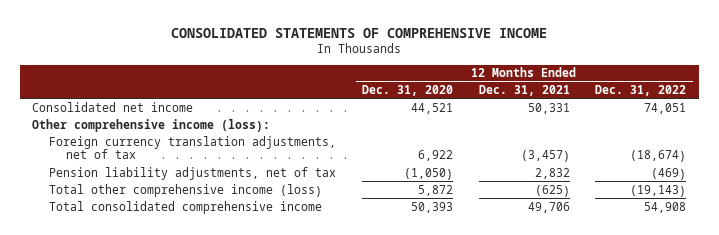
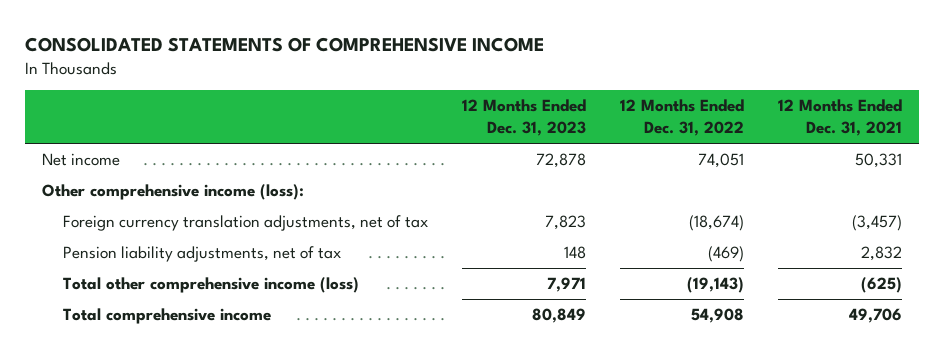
[362,84,454,96] Dec. 31, 2020 -> none
none -> [462,99,587,137] 12 Months Ended Dec. 31, 2023
[32,101,194,112] Consolidated net income -> [41,153,120,167] Net income
[49,200,323,214] Total consolidated comprehensive income -> [63,308,272,325] Total comprehensive income

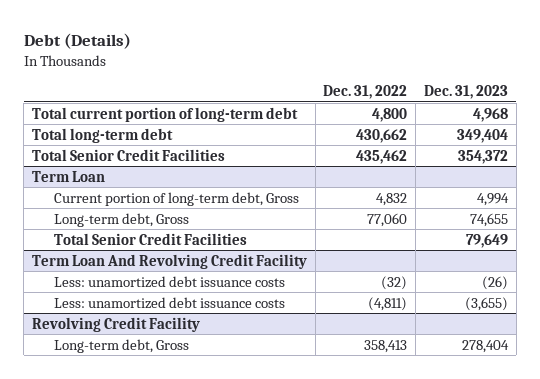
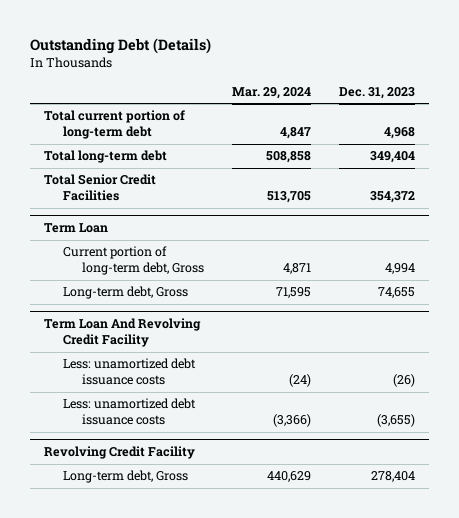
[23,33,131,50] Debt (Details) -> [29,37,211,54] Outstanding Debt (Details)
[323,85,408,100] Dec. 31, 2022 -> none
none -> [231,87,311,100] Mar. 29, 2024
[54,232,248,245] Total Senior Credit Facilities -> none

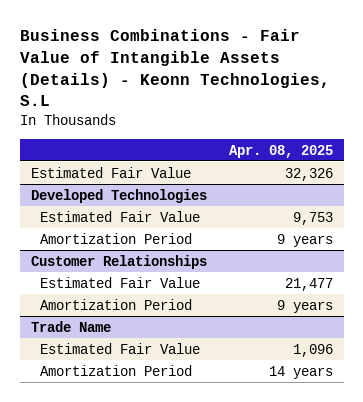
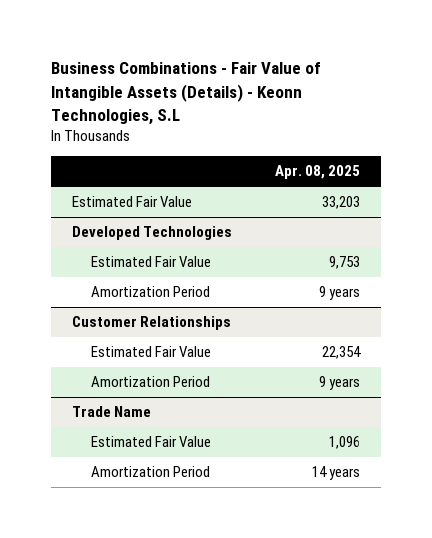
[284,167,333,181] 32,326 -> [321,196,360,210] 33,203
[284,277,333,291] 21,477 -> [321,346,361,360] 22,354

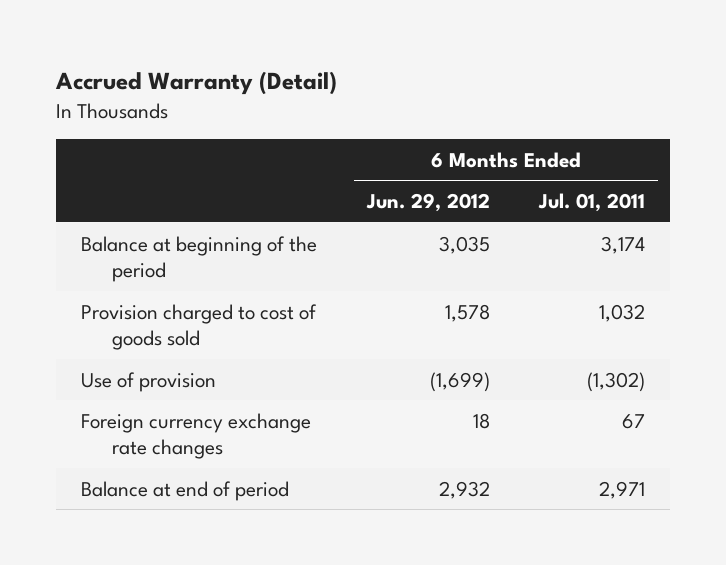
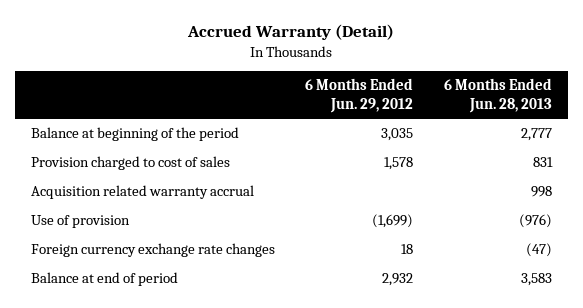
[538,192,646,212] Jul. 01, 2011 -> none
none -> [444,78,553,113] 6 Months Ended Jun. 28, 2013
[81,303,318,351] Provision charged to cost of goods sold -> [30,156,230,171] Provision charged to cost of sales
none -> [30,185,254,200] Acquisition related warranty accrual

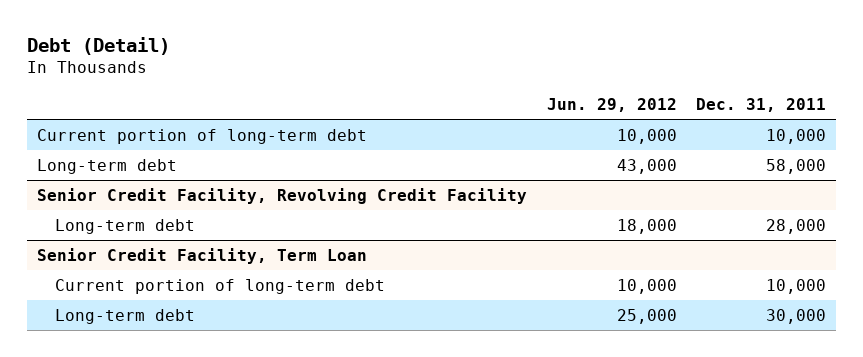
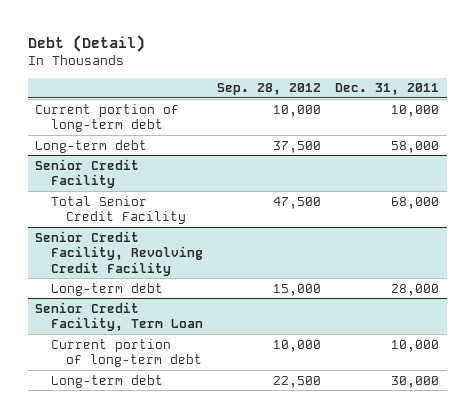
[546,98,677,113] Jun. 29, 2012 -> none
none -> [217,83,322,96] Sep. 28, 2012
none -> [35,158,140,189] Senior Credit Facility
none -> [50,195,187,225] Total Senior Credit Facility

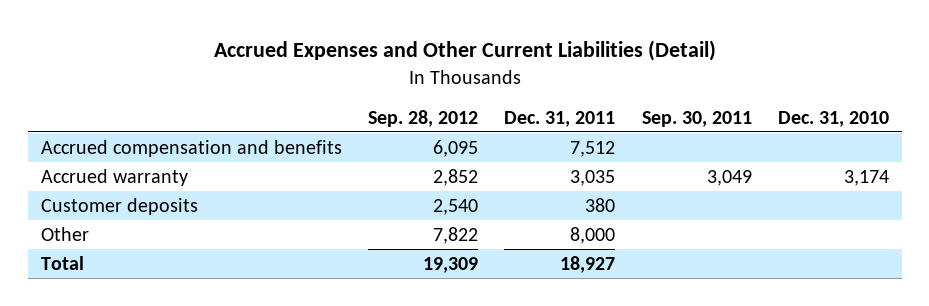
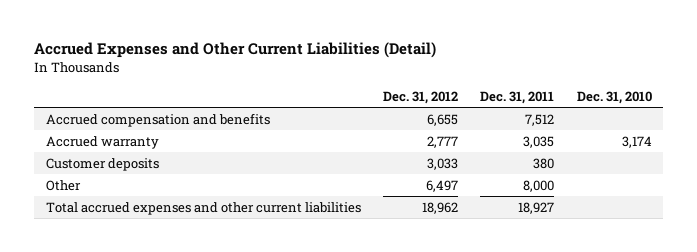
[367,109,478,127] Sep. 28, 2012 -> none
[641,110,752,127] Sep. 30, 2011 -> none
none -> [382,90,458,104] Dec. 31, 2012
[40,255,84,270] Total -> [45,201,361,215] Total accrued expenses and other current liabilities

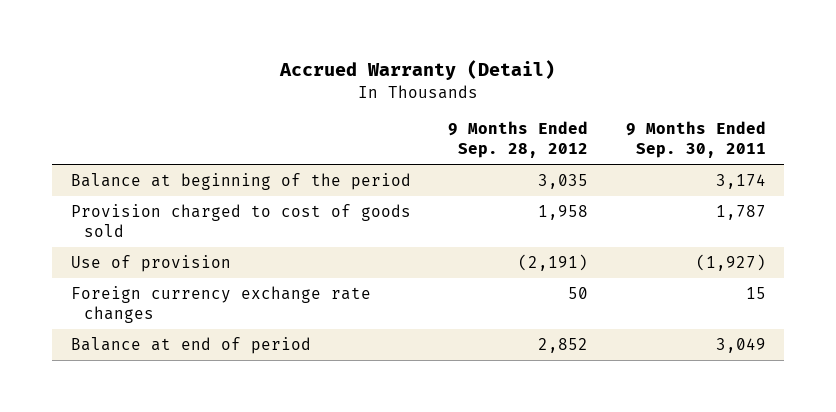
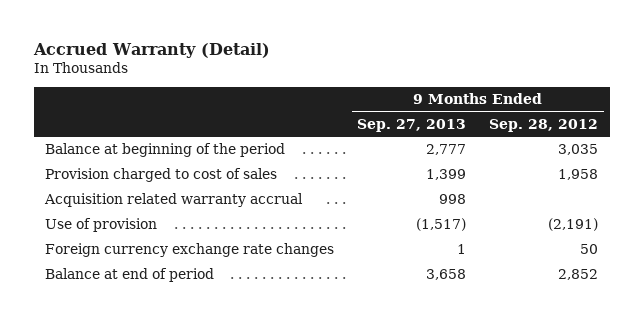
[625,121,766,159] 9 Months Ended Sep. 30, 2011 -> none
none -> [357,118,467,132] Sep. 27, 2013
[70,203,411,238] Provision charged to cost of goods sold -> [45,168,278,183] Provision charged to cost of sales
none -> [44,193,304,208] Acquisition related warranty accrual

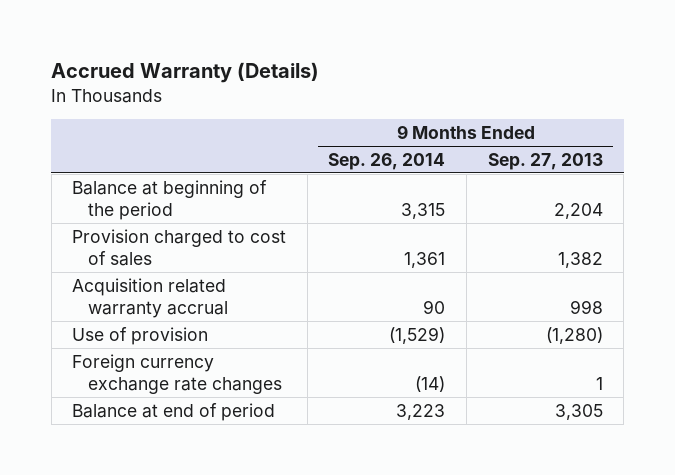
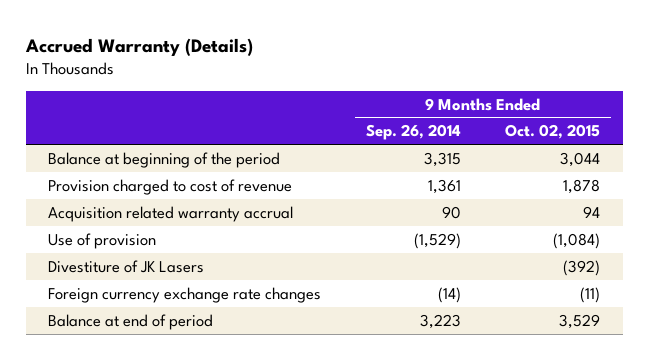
[487,152,603,170] Sep. 27, 2013 -> none
none -> [505,124,601,140] Oct. 02, 2015
[72,228,287,266] Provision charged to cost of sales -> [48,178,293,195] Provision charged to cost of revenue
none -> [48,259,205,273] Divestiture of JK Lasers

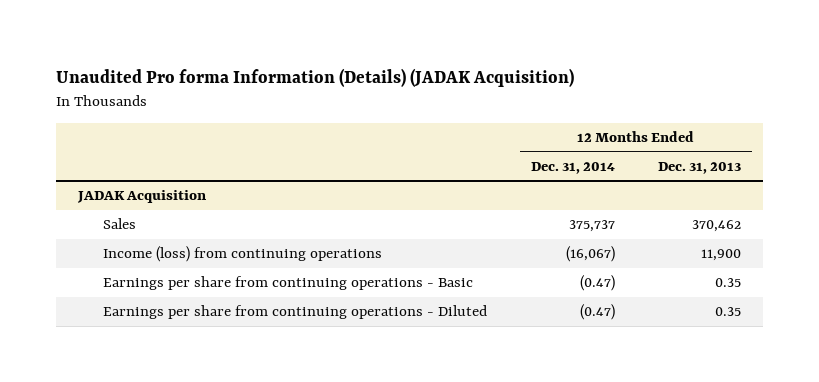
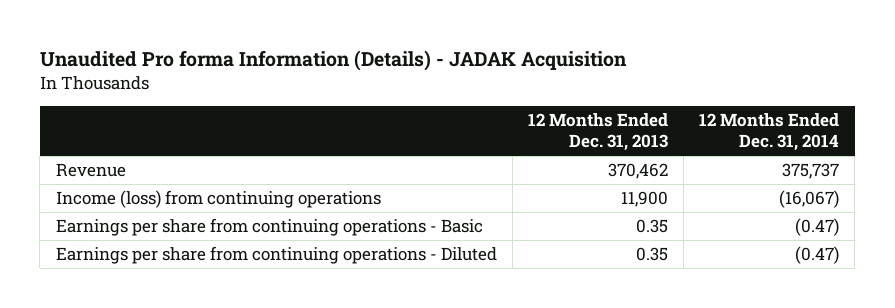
[55,67,574,87] Unaudited Pro forma Information (Details) (JADAK Acquisition) -> [39,50,627,72] Unaudited Pro forma Information (Details) - JADAK Acquisition
[76,190,206,204] JADAK Acquisition -> none
[103,218,137,230] Sales -> [55,162,126,177] Revenue

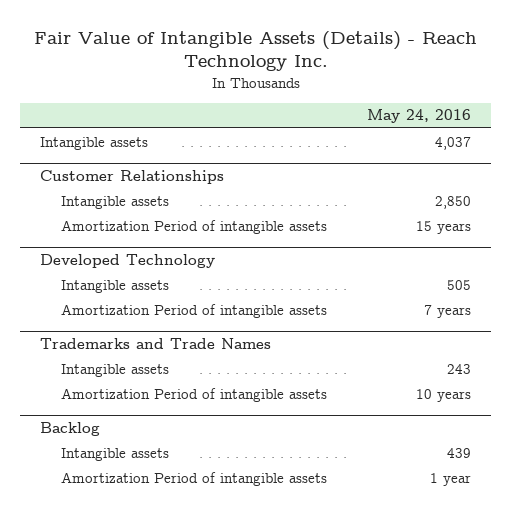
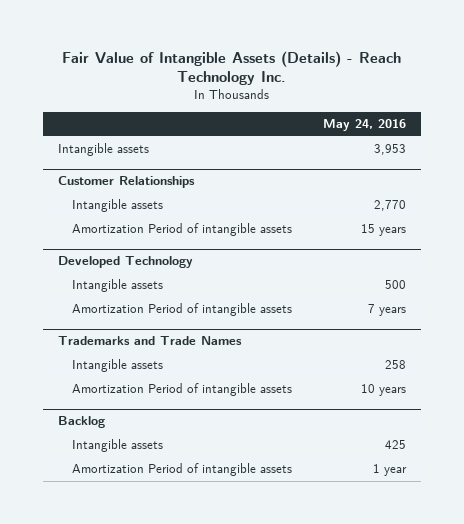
[435,136,472,150] 4,037 -> [373,144,406,156] 3,953
[435,195,472,209] 2,850 -> [373,200,406,212] 2,770
[447,279,472,290] 505 -> [384,280,406,290] 500
[447,363,472,374] 243 -> [384,360,406,370] 258
[447,447,472,458] 439 -> [384,440,406,450] 425

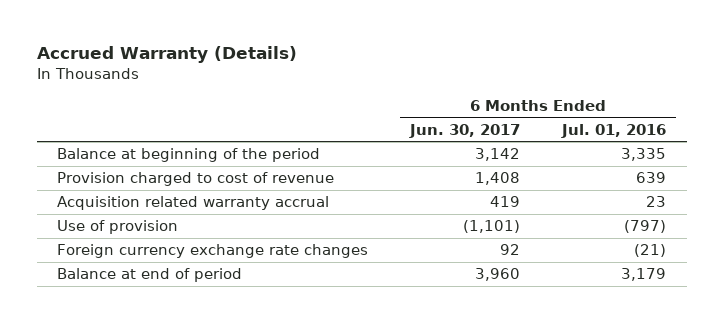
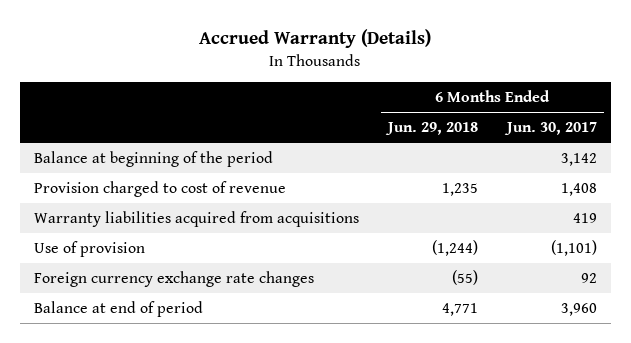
[560,123,666,138] Jul. 01, 2016 -> none
none -> [384,121,478,135] Jun. 29, 2018
[57,196,330,211] Acquisition related warranty accrual -> [34,210,360,227] Warranty liabilities acquired from acquisitions

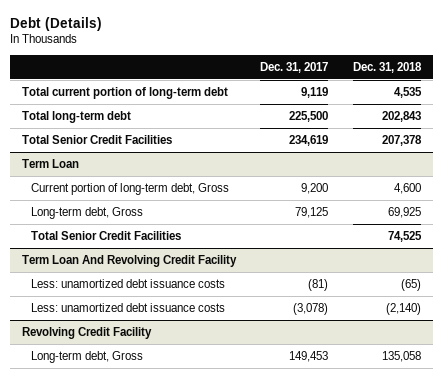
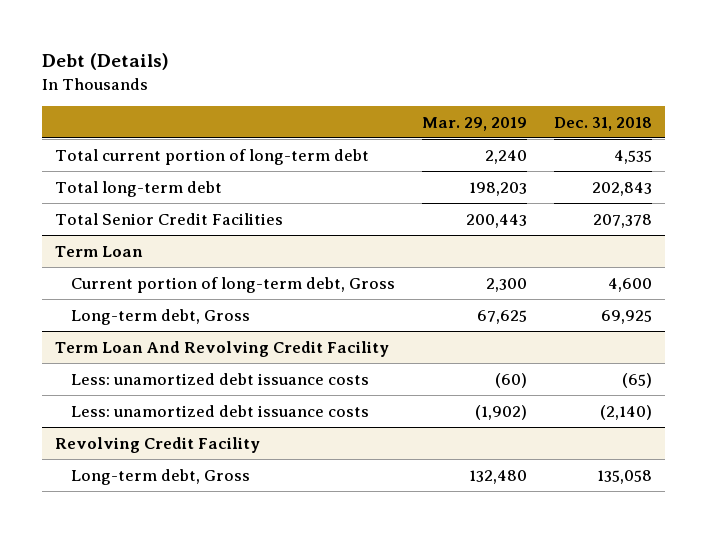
[260,61,329,73] Dec. 31, 2017 -> none
none -> [421,116,527,131] Mar. 29, 2019
[31,230,182,240] Total Senior Credit Facilities -> none

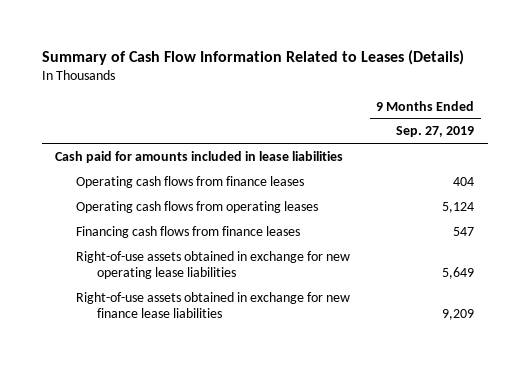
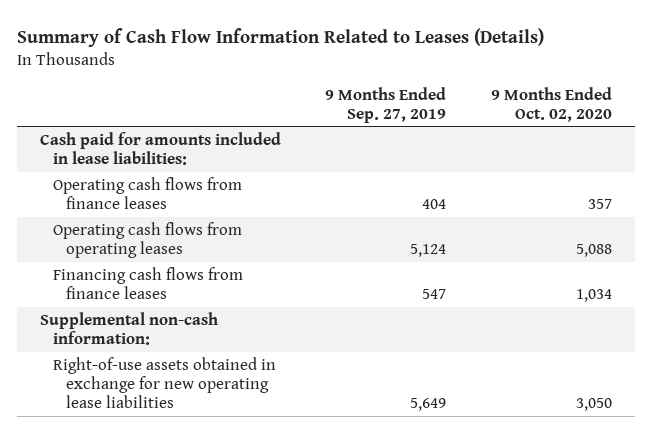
none -> [491,86,613,122] 9 Months Ended Oct. 02, 2020
[54,150,343,163] Cash paid for amounts included in lease liabilities -> [39,132,281,166] Cash paid for amounts included in lease liabilities:
none -> [39,312,218,346] Supplemental non-cash information:
[75,291,350,319] Right-of-use assets obtained in exchange for new finance lease liabilities -> none

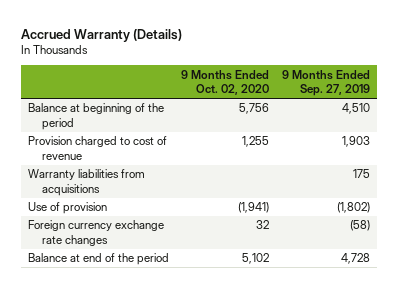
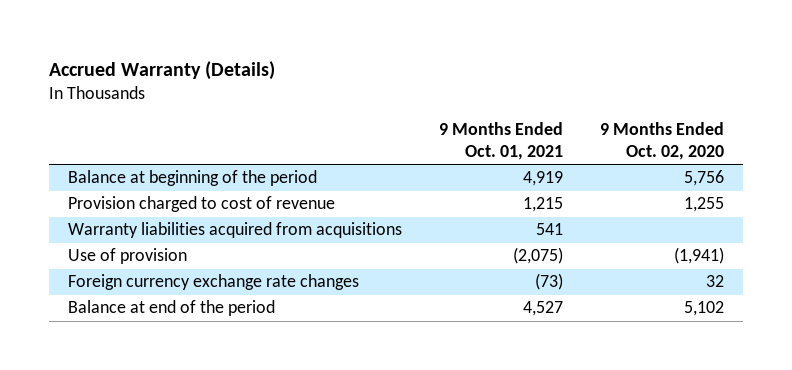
[282,69,371,97] 9 Months Ended Sep. 27, 2019 -> none
none -> [439,122,564,160] 9 Months Ended Oct. 01, 2021
[27,169,145,196] Warranty liabilities from acquisitions -> [67,222,402,239] Warranty liabilities acquired from acquisitions

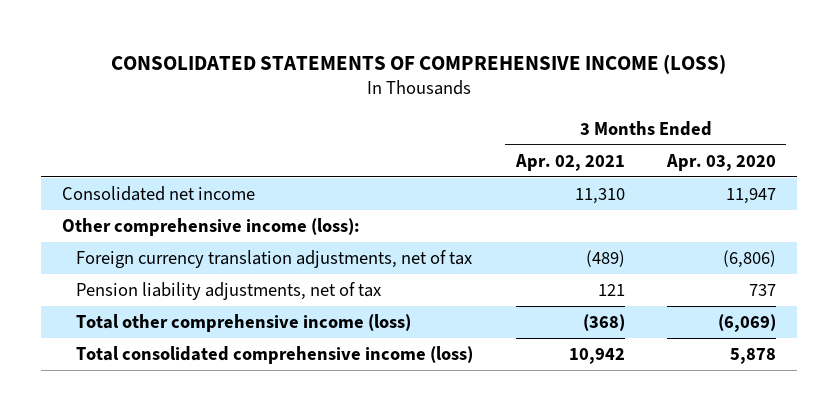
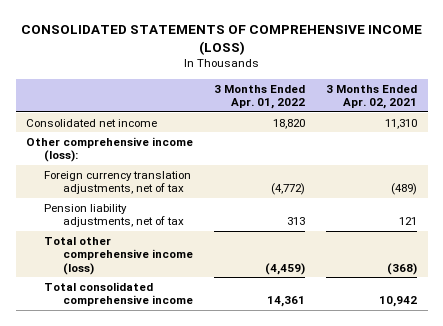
[665,153,776,171] Apr. 03, 2020 -> none
none -> [214,84,306,110] 3 Months Ended Apr. 01, 2022
[76,346,474,365] Total consolidated comprehensive income (loss) -> [44,281,193,307] Total consolidated comprehensive income

